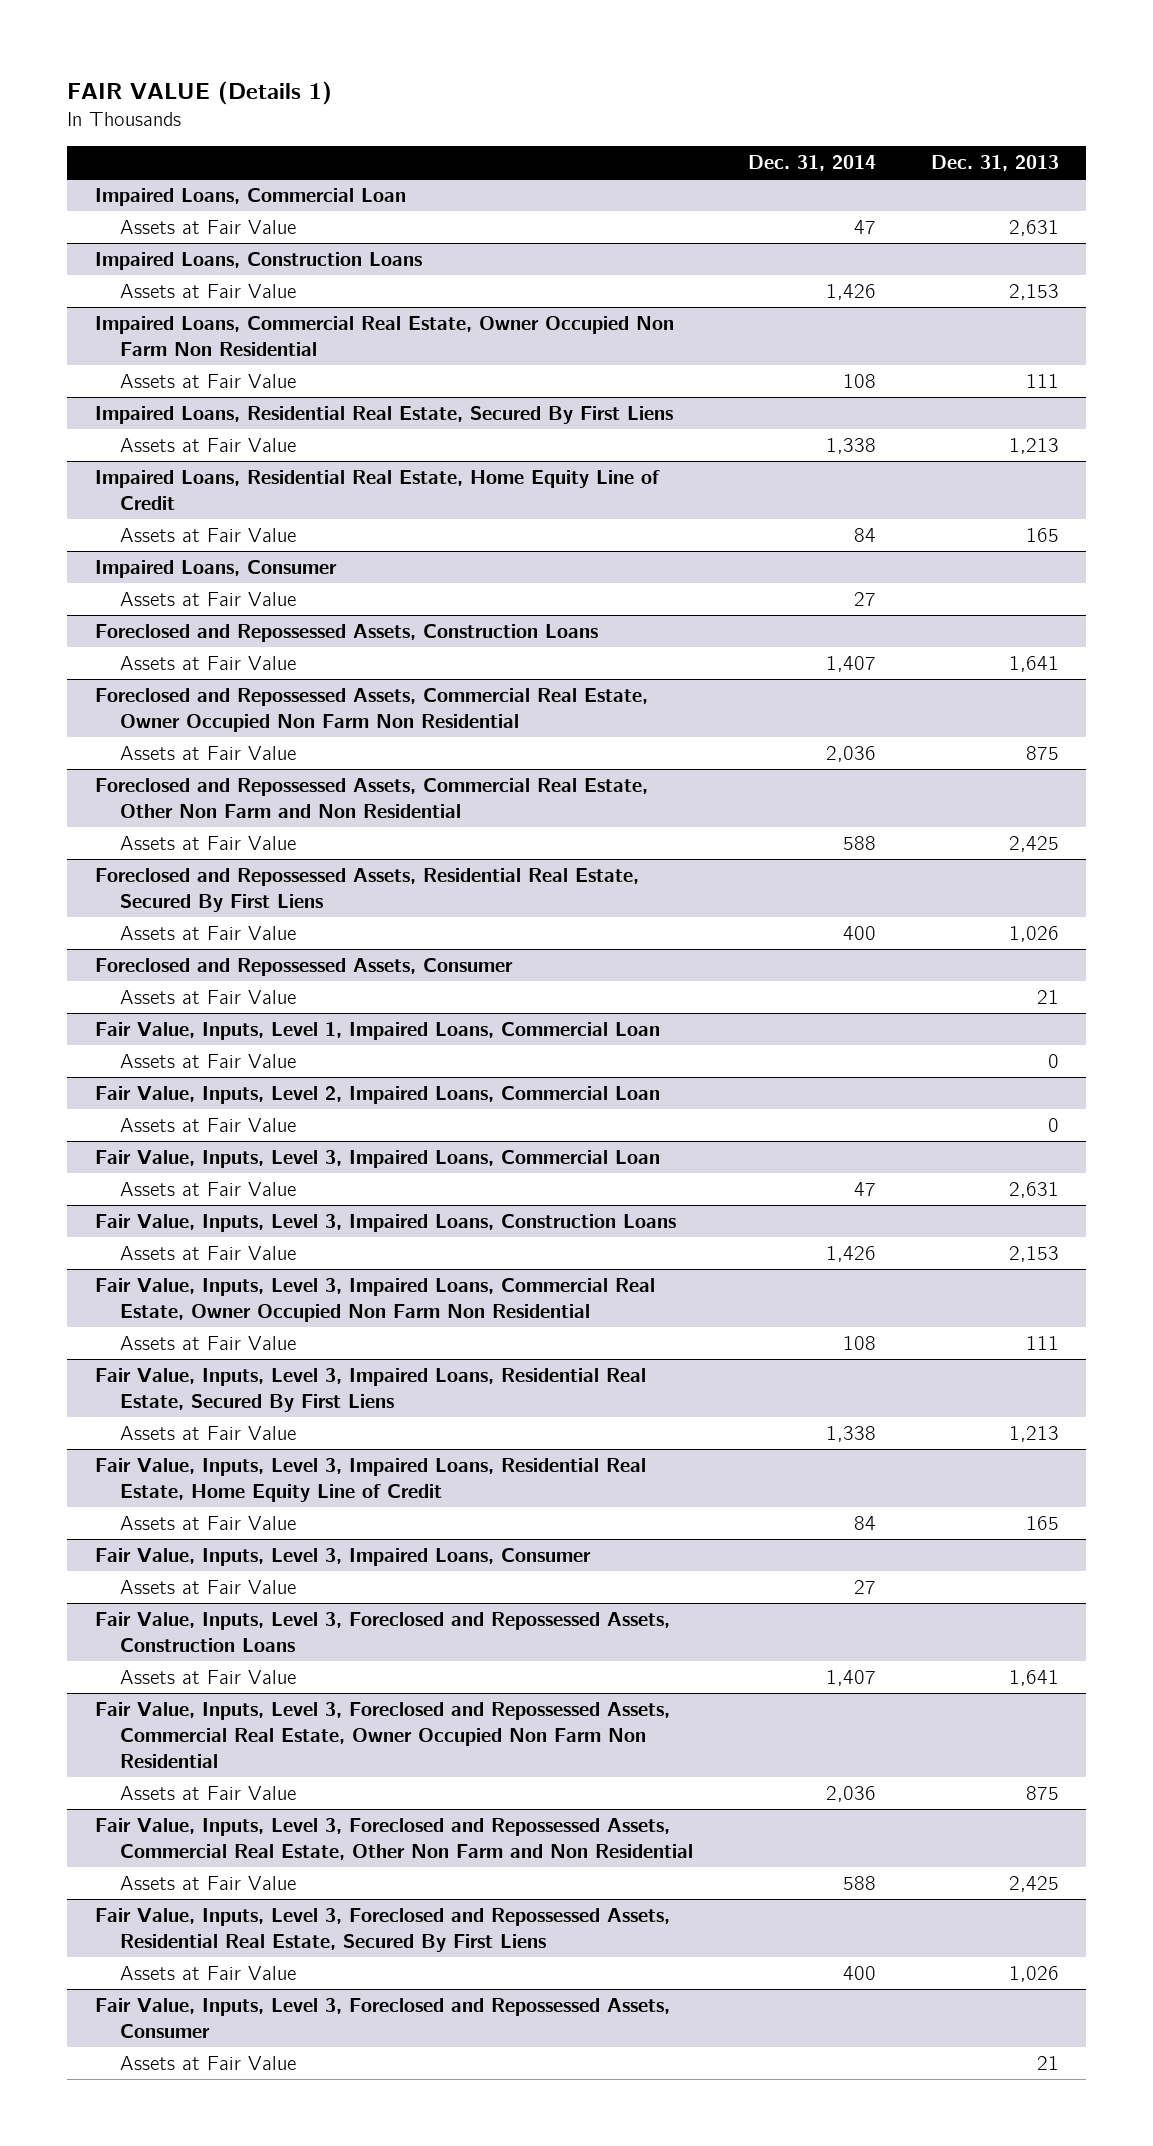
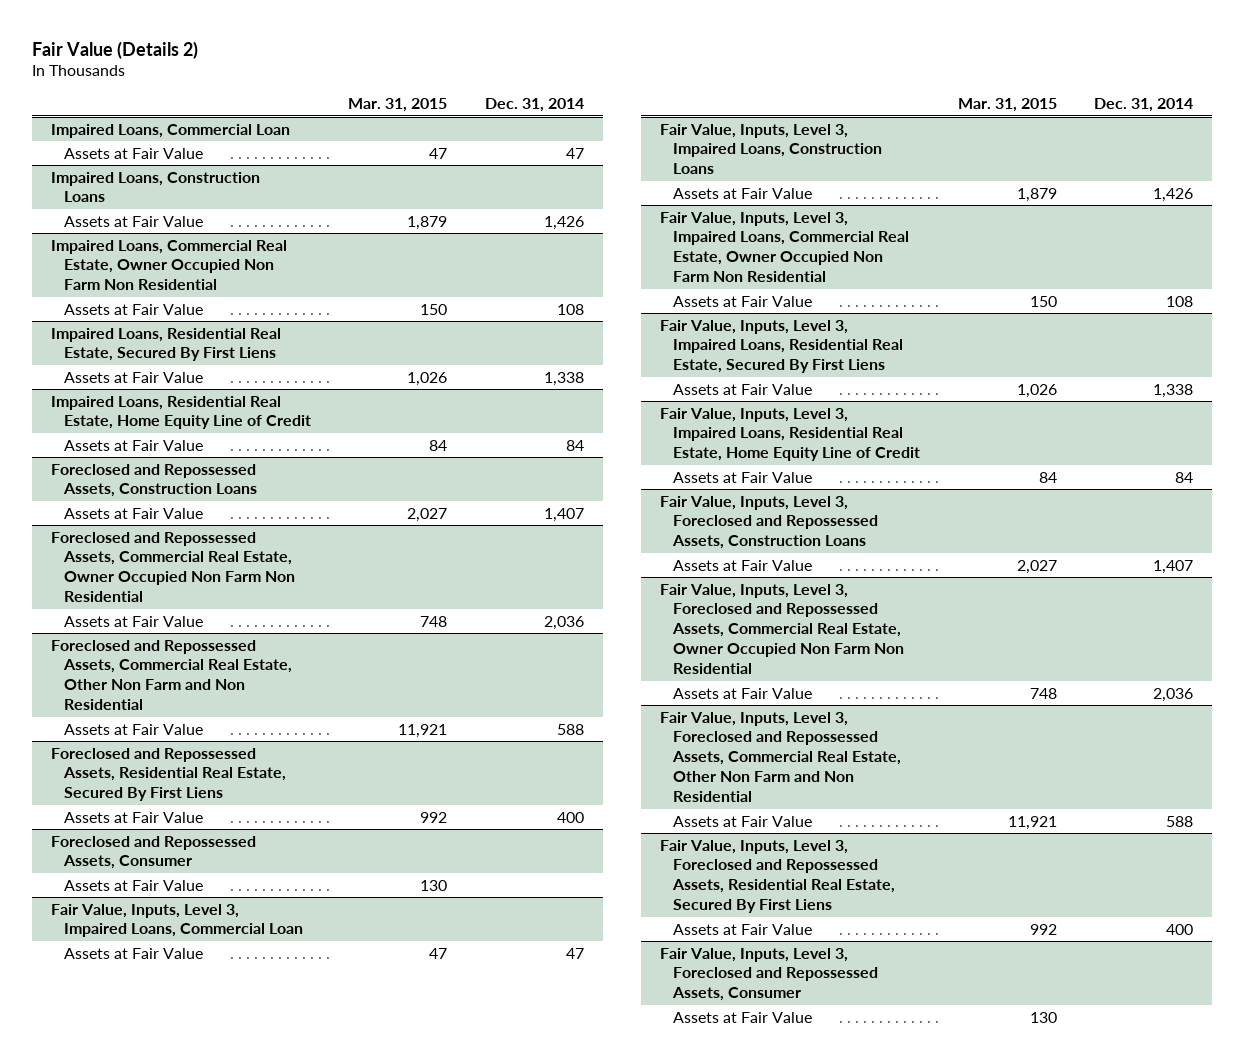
[67,80,333,105] FAIR VALUE (Details 1) -> [31,40,198,59] Fair Value (Details 2)
[930,155,1059,172] Dec. 31, 2013 -> none
none -> [348,98,448,113] Mar. 31, 2015
[94,560,337,579] Impaired Loans, Consumer -> none
[119,592,296,607] Assets at Fair Value -> none
[94,1022,660,1041] Fair Value, Inputs, Level 1, Impaired Loans, Commercial Loan -> none
[119,1054,296,1069] Assets at Fair Value -> none
[94,1086,660,1105] Fair Value, Inputs, Level 2, Impaired Loans, Commercial Loan -> none
[119,1118,296,1133] Assets at Fair Value -> none
[94,1548,591,1567] Fair Value, Inputs, Level 3, Impaired Loans, Consumer -> none
[119,1580,296,1595] Assets at Fair Value -> none

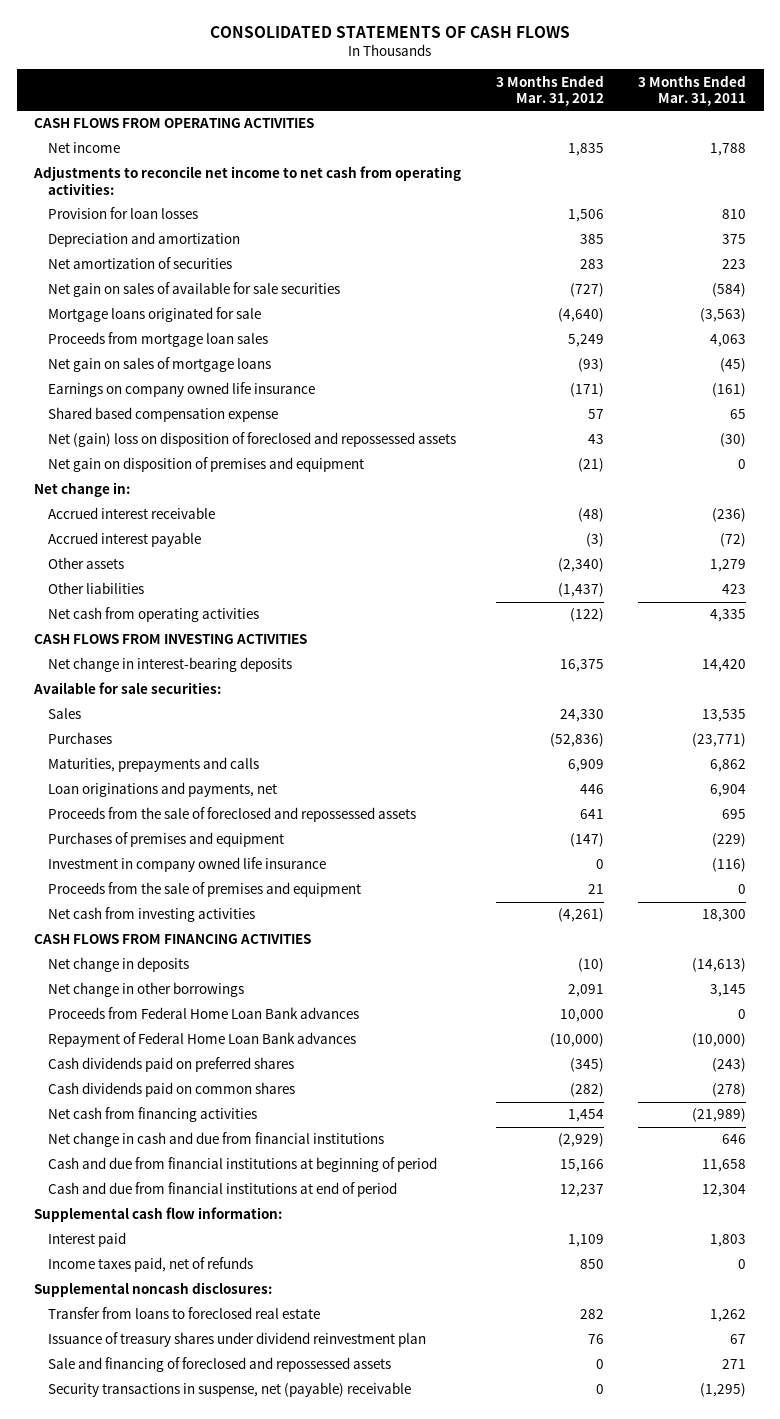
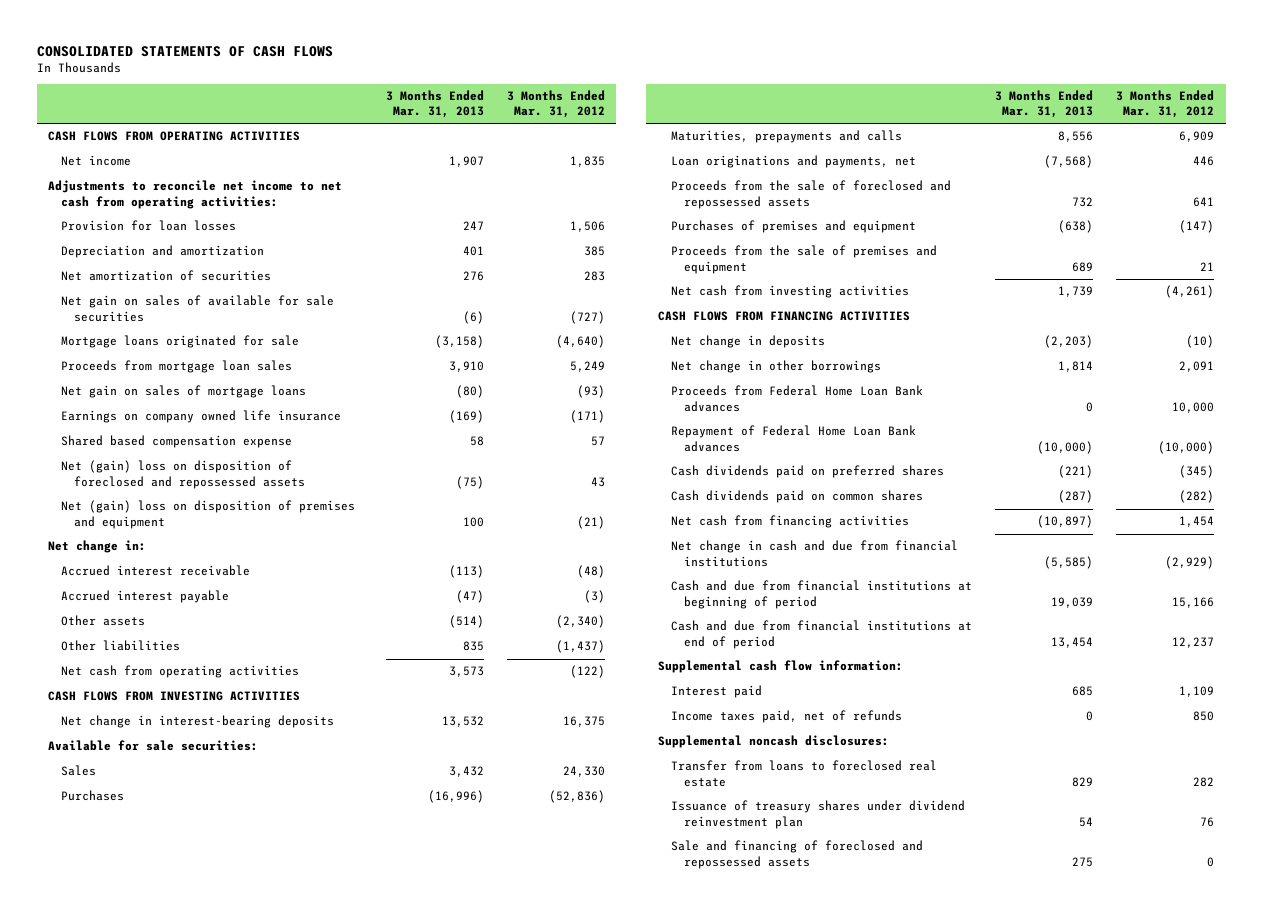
[638,74,747,106] 3 Months Ended Mar. 31, 2011 -> none
none -> [385,90,484,119] 3 Months Ended Mar. 31, 2013
[47,457,364,473] Net gain on disposition of premises and equipment -> [61,500,356,529] Net (gain) loss on disposition of premises and equipment
[47,857,326,873] Investment in company owned life insurance -> none
[47,1382,411,1398] Security transactions in suspense, net (payable) receivable -> none

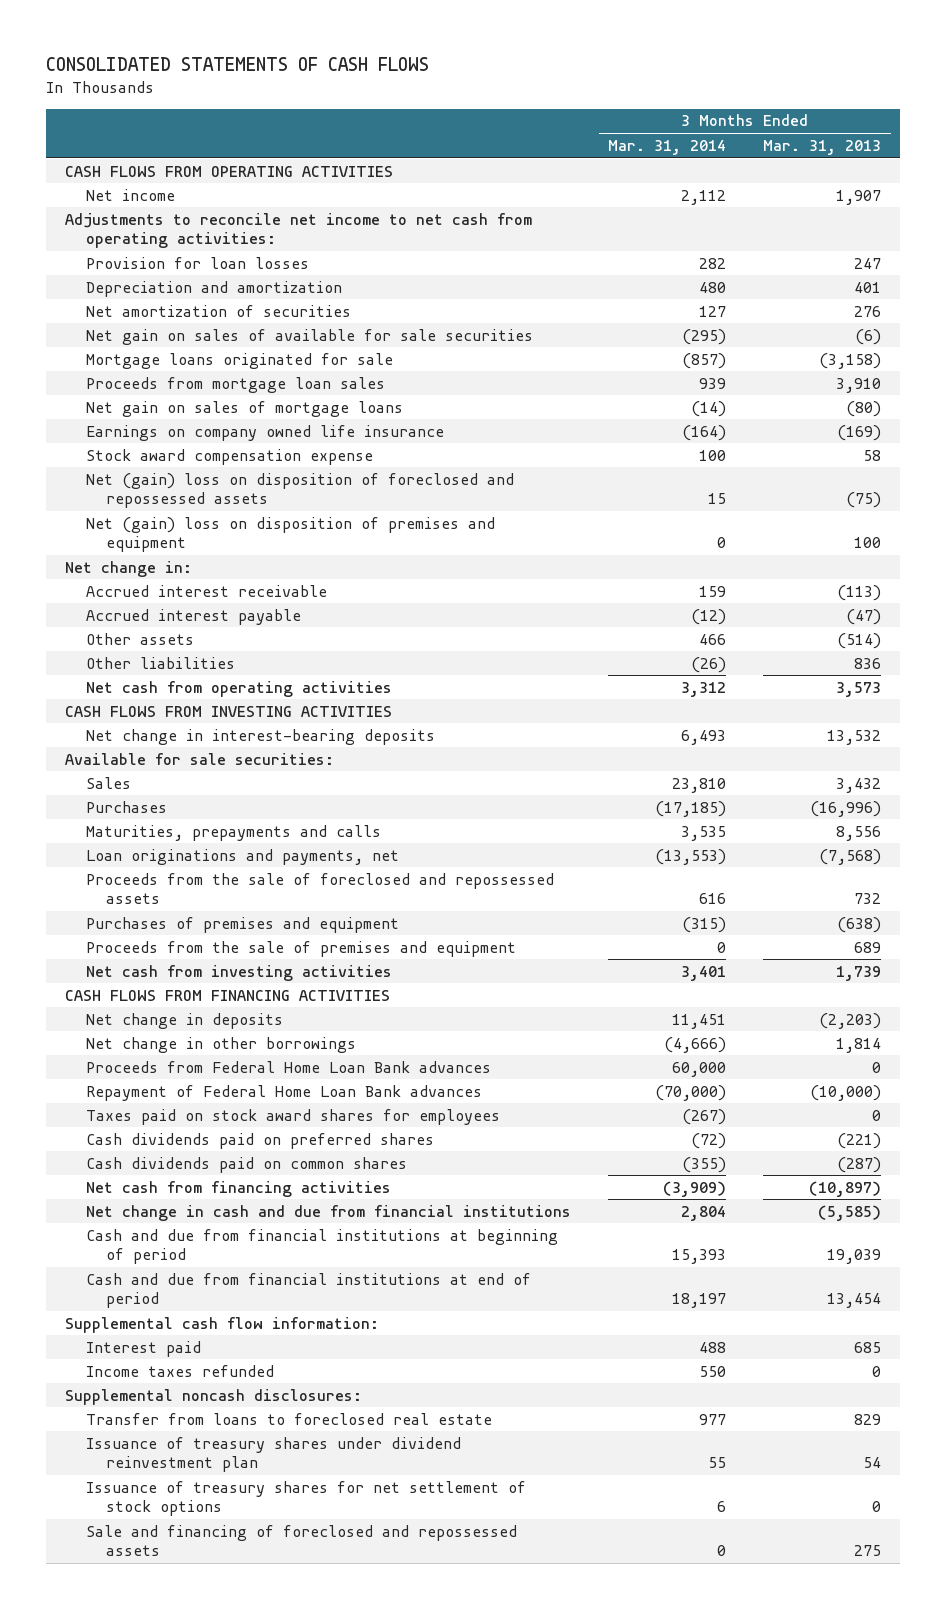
[506,90,605,119] 3 Months Ended Mar. 31, 2012 -> none
none -> [607,139,726,155] Mar. 31, 2014
[61,435,293,449] Shared based compensation expense -> [85,448,373,465] Stock award compensation expense
[462,641,484,652] 835 -> [854,657,882,669] 836
none -> [85,1108,500,1125] Taxes paid on stock award shares for employees
[670,710,902,724] Income taxes paid, net of refunds -> [85,1364,274,1377] Income taxes refunded
none -> [85,1480,526,1517] Issuance of treasury shares for net settlement of stock options

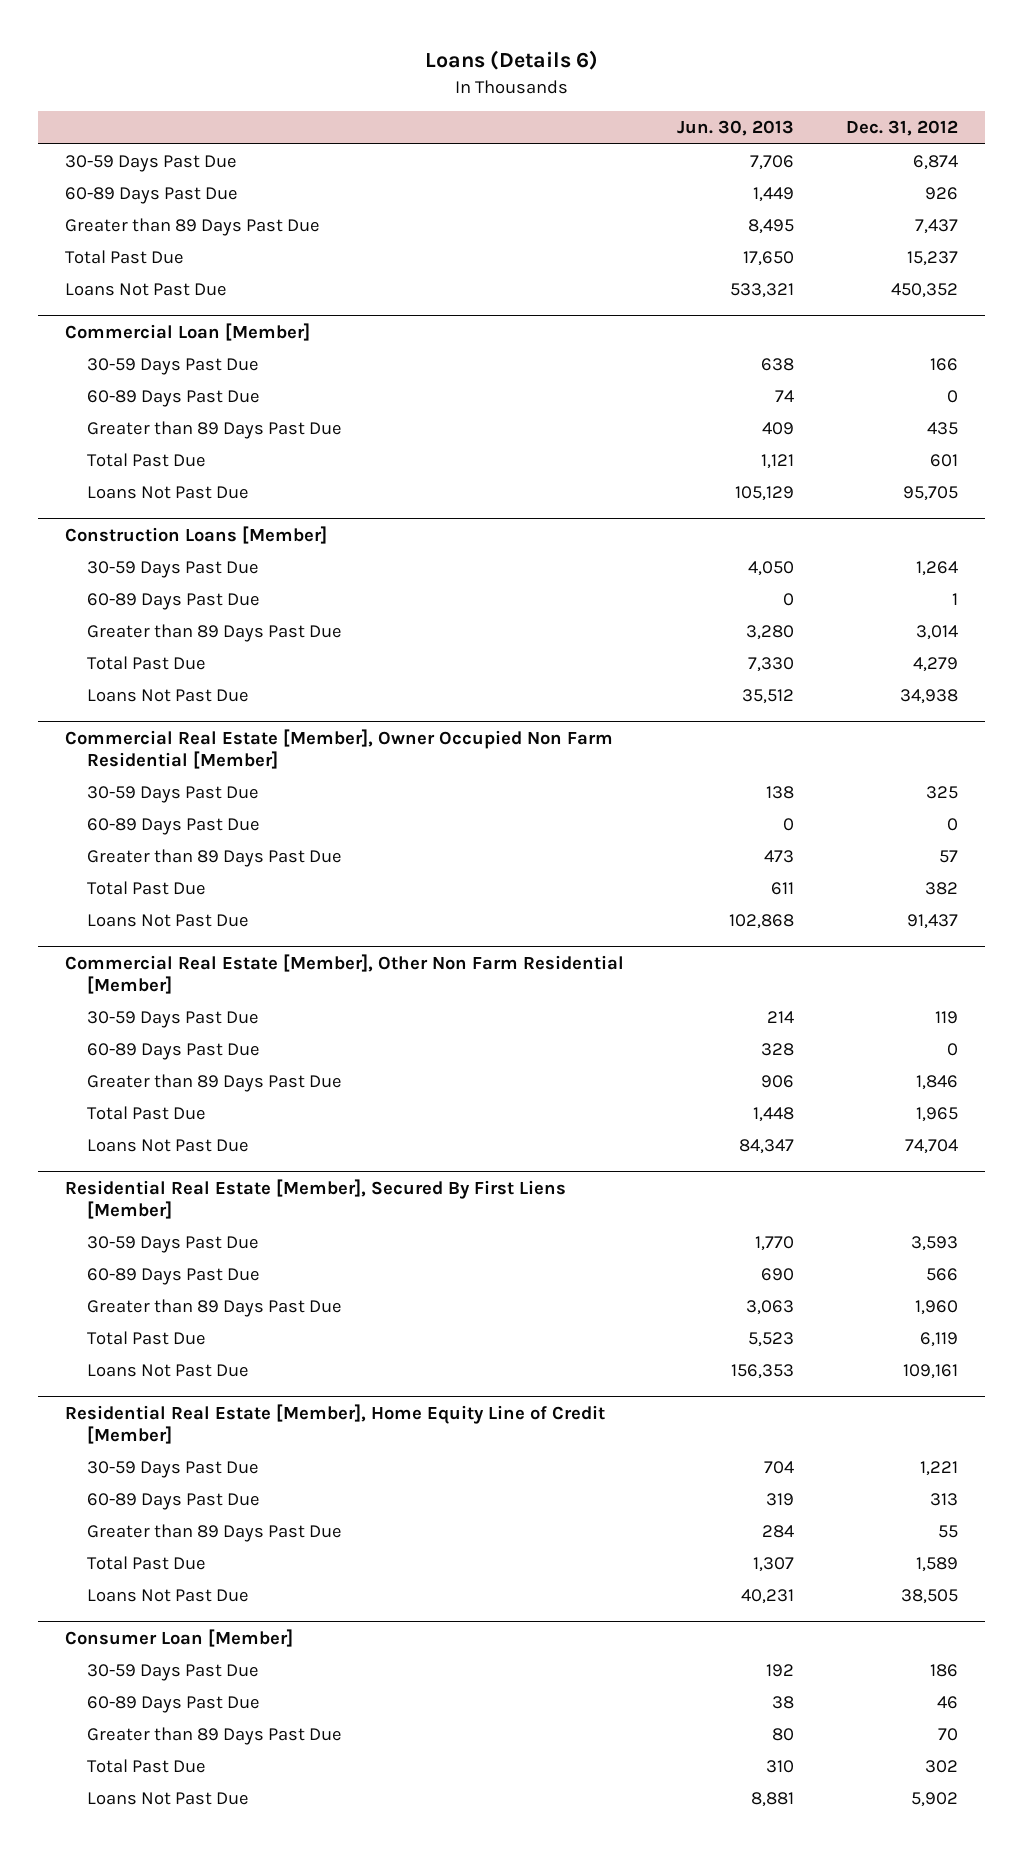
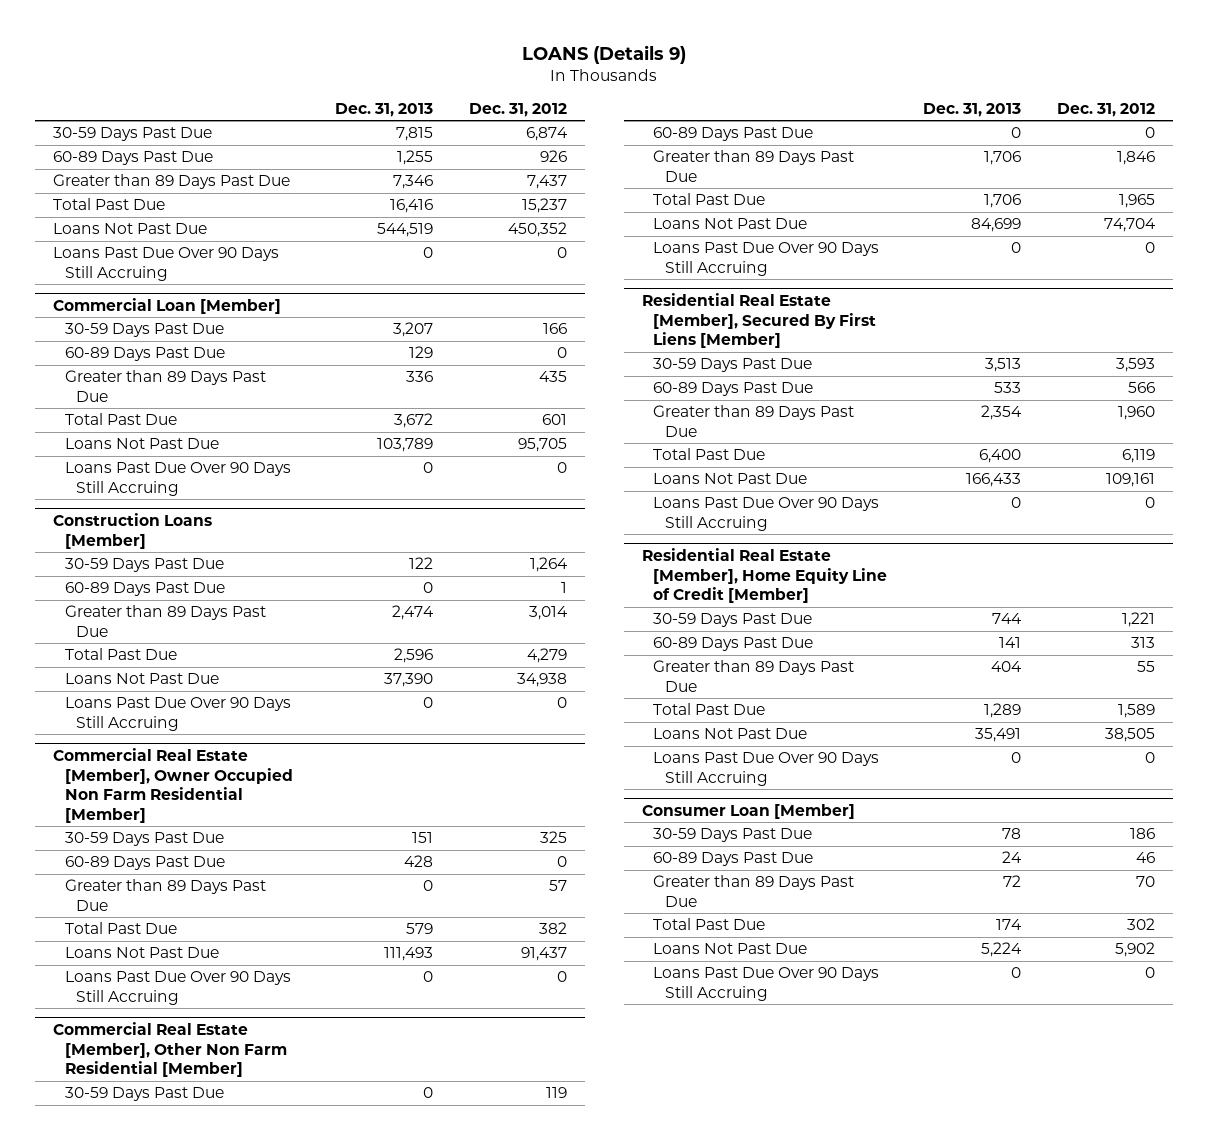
[424,50,598,71] Loans (Details 6) -> [522,44,687,64] LOANS (Details 9)
[676,120,794,137] Jun. 30, 2013 -> none
none -> [334,102,433,117] Dec. 31, 2013
none -> [53,247,280,281] Loans Past Due Over 90 Days Still Accruing
none -> [64,462,291,496] Loans Past Due Over 90 Days Still Accruing
none -> [64,697,291,731] Loans Past Due Over 90 Days Still Accruing
none -> [64,971,291,1005] Loans Past Due Over 90 Days Still Accruing
none -> [653,242,880,276] Loans Past Due Over 90 Days Still Accruing
none -> [653,497,880,531] Loans Past Due Over 90 Days Still Accruing
none -> [653,752,880,786] Loans Past Due Over 90 Days Still Accruing
none -> [653,967,880,1001] Loans Past Due Over 90 Days Still Accruing

